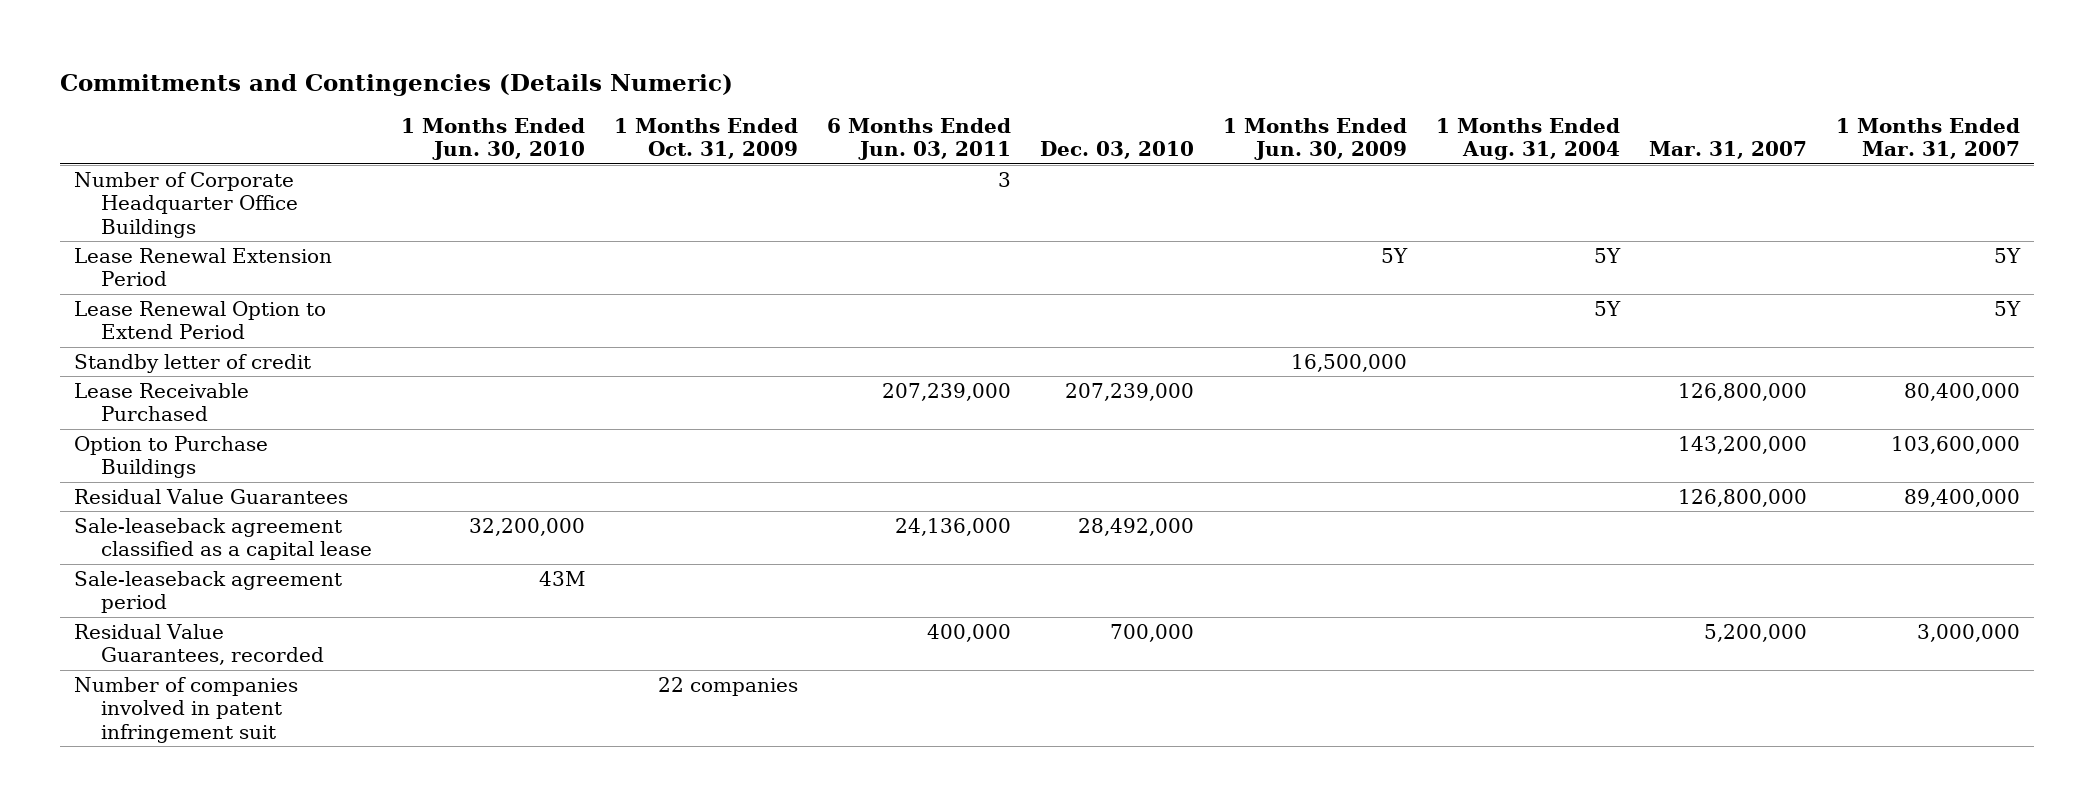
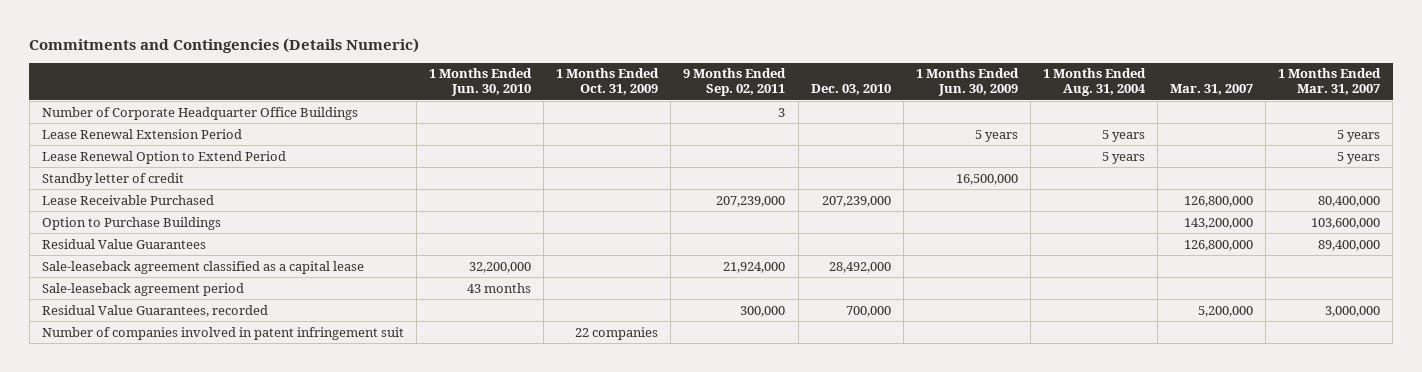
[826,118,1011,161] 6 Months Ended Jun. 03, 2011 -> none
none -> [683,68,787,97] 9 Months Ended Sep. 02, 2011
[1380,247,1408,263] 5Y -> [974,129,1018,142] 5 years
[1593,247,1621,263] 5Y -> [1101,129,1145,142] 5 years
[1993,247,2021,263] 5Y -> [1337,129,1381,142] 5 years
[1593,300,1621,316] 5Y -> [1101,151,1145,164] 5 years
[1993,300,2021,316] 5Y -> [1337,151,1381,164] 5 years
[538,570,585,586] 43M -> [467,282,532,293] 43 months

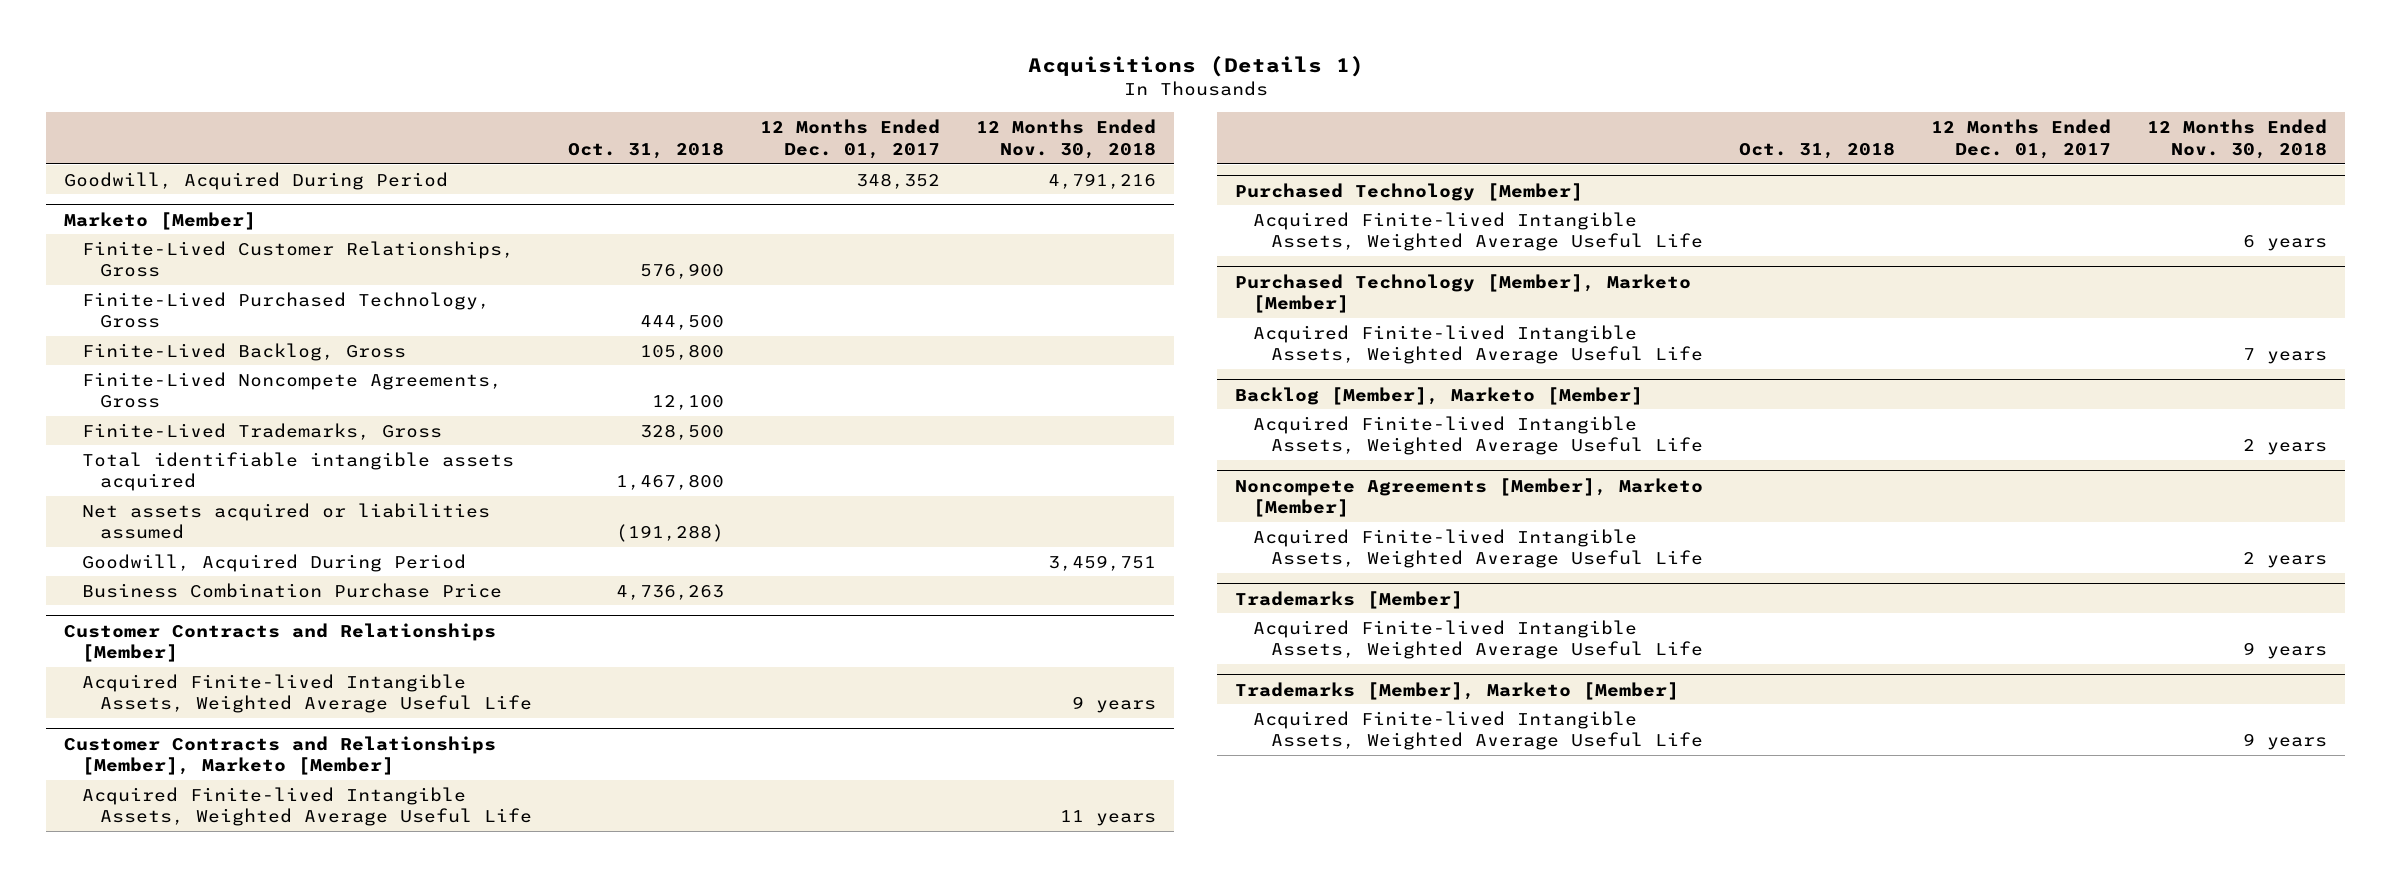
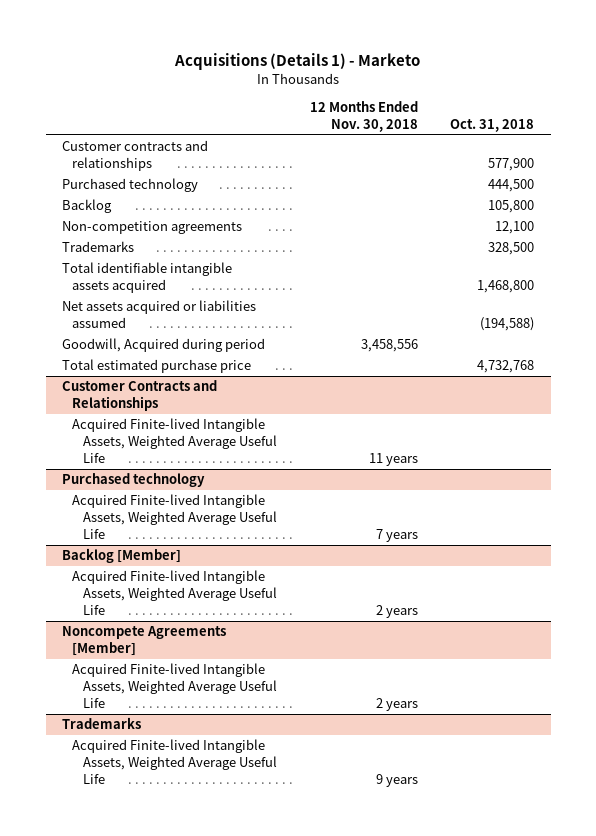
[1027,56,1364,78] Acquisitions (Details 1) -> [174,53,421,71] Acquisitions (Details 1) - Marketo
[760,119,941,159] 12 Months Ended Dec. 01, 2017 -> none
[63,211,256,230] Marketo [Member] -> none
[82,240,515,278] Finite-Lived Customer Relationships, Gross -> none
[82,291,491,329] Finite-Lived Purchased Technology, Gross -> none
[82,342,407,361] Finite-Lived Backlog, Gross -> none
[82,371,503,409] Finite-Lived Noncompete Agreements, Gross -> none
[82,422,443,440] Finite-Lived Trademarks, Gross -> none
[82,451,515,492] Total identifiable intangible assets acquired -> none
[82,502,491,540] Net assets acquired or liabilities assumed -> none
[82,553,467,572] Goodwill, Acquired During Period -> none
[82,582,503,598] Business Combination Purchase Price -> none
[63,735,496,776] Customer Contracts and Relationships [Member], Marketo [Member] -> none
[82,786,533,827] Acquired Finite-lived Intangible Assets, Weighted Average Useful Life -> none
[1234,273,1691,314] Purchased Technology [Member], Marketo [Member] -> none
[1253,324,1704,365] Acquired Finite-lived Intangible Assets, Weighted Average Useful Life -> none
none -> [61,140,208,172] Customer contracts and relationships
none -> [61,178,198,193] Purchased technology
none -> [61,199,112,214] Backlog
none -> [61,221,242,235] Non-competition agreements
none -> [61,241,134,253] Trademarks
none -> [61,262,232,294] Total identifiable intangible assets acquired
none -> [61,300,256,329] Net assets acquired or liabilities assumed
[63,171,448,190] Goodwill, Acquired During Period -> [61,338,265,353] Goodwill, Acquired during period
[1048,172,1157,189] 4,791,216 -> [360,339,418,353] 3,458,556
none -> [61,359,251,374] Total estimated purchase price
[63,622,496,663] Customer Contracts and Relationships [Member] -> [61,380,217,412] Customer Contracts and Relationships
[1072,696,1157,714] 9 years -> [368,452,418,466] 11 years
[1234,182,1583,201] Purchased Technology [Member] -> [61,473,205,488] Purchased technology
[2243,235,2328,252] 6 years -> [375,528,418,542] 7 years
[1234,386,1643,405] Backlog [Member], Marketo [Member] -> [61,548,181,564] Backlog [Member]
[1234,477,1703,518] Noncompete Agreements [Member], Marketo [Member] -> [61,626,226,657] Noncompete Agreements [Member]
[1234,590,1463,609] Trademarks [Member] -> [61,717,141,730] Trademarks
[1234,681,1679,700] Trademarks [Member], Marketo [Member] -> none
[1253,710,1704,751] Acquired Finite-lived Intangible Assets, Weighted Average Useful Life -> none

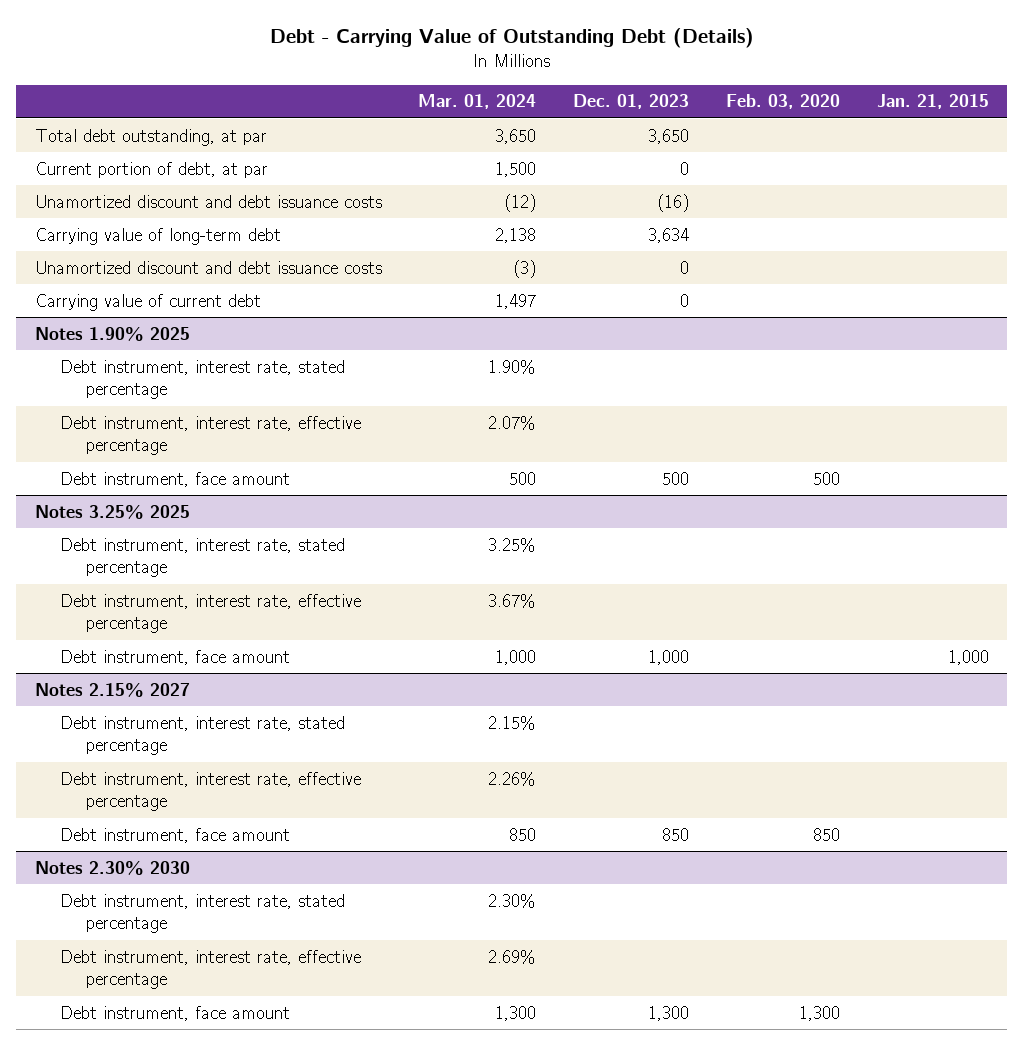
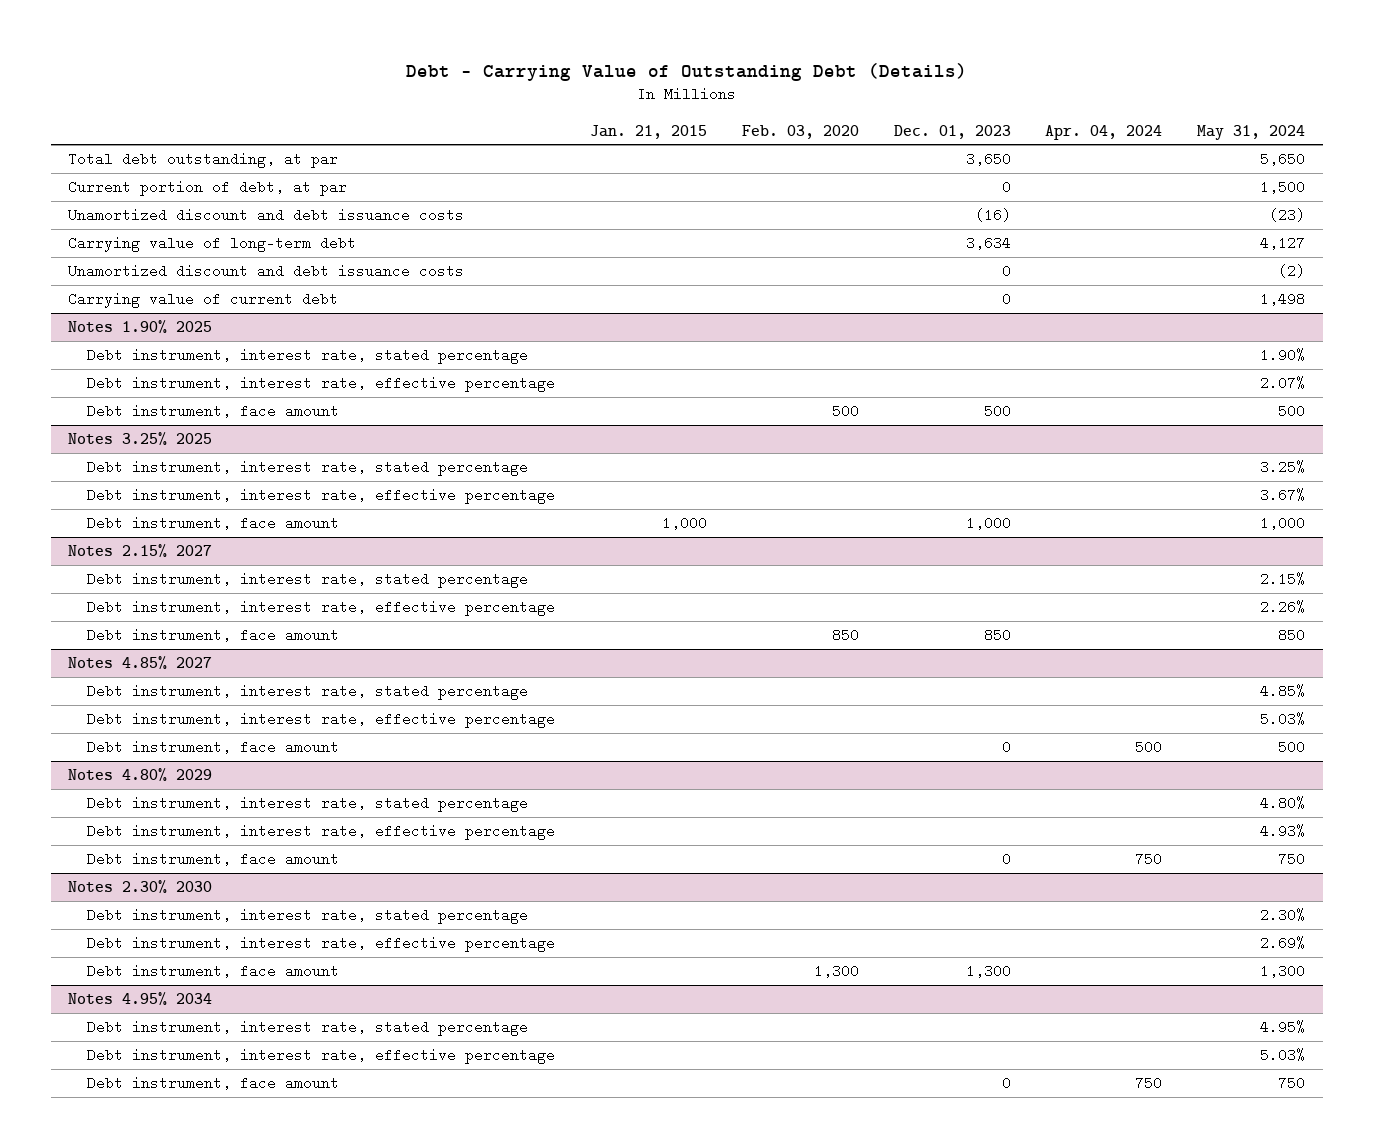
[418,94,537,110] Mar. 01, 2024 -> none
none -> [1045,124,1163,140] Apr. 04, 2024
none -> [1197,124,1306,140] May 31, 2024
none -> [68,656,213,670] Notes 4.85% 2027
none -> [86,684,528,701] Debt instrument, interest rate, stated percentage
none -> [86,712,555,729] Debt instrument, interest rate, effective percentage
none -> [86,740,339,755] Debt instrument, face amount
none -> [68,768,213,782] Notes 4.80% 2029
none -> [86,796,528,813] Debt instrument, interest rate, stated percentage
none -> [86,824,555,841] Debt instrument, interest rate, effective percentage
none -> [86,852,339,867] Debt instrument, face amount
none -> [68,992,213,1006] Notes 4.95% 2034
none -> [86,1020,528,1037] Debt instrument, interest rate, stated percentage
none -> [86,1048,555,1065] Debt instrument, interest rate, effective percentage
none -> [86,1076,339,1091] Debt instrument, face amount

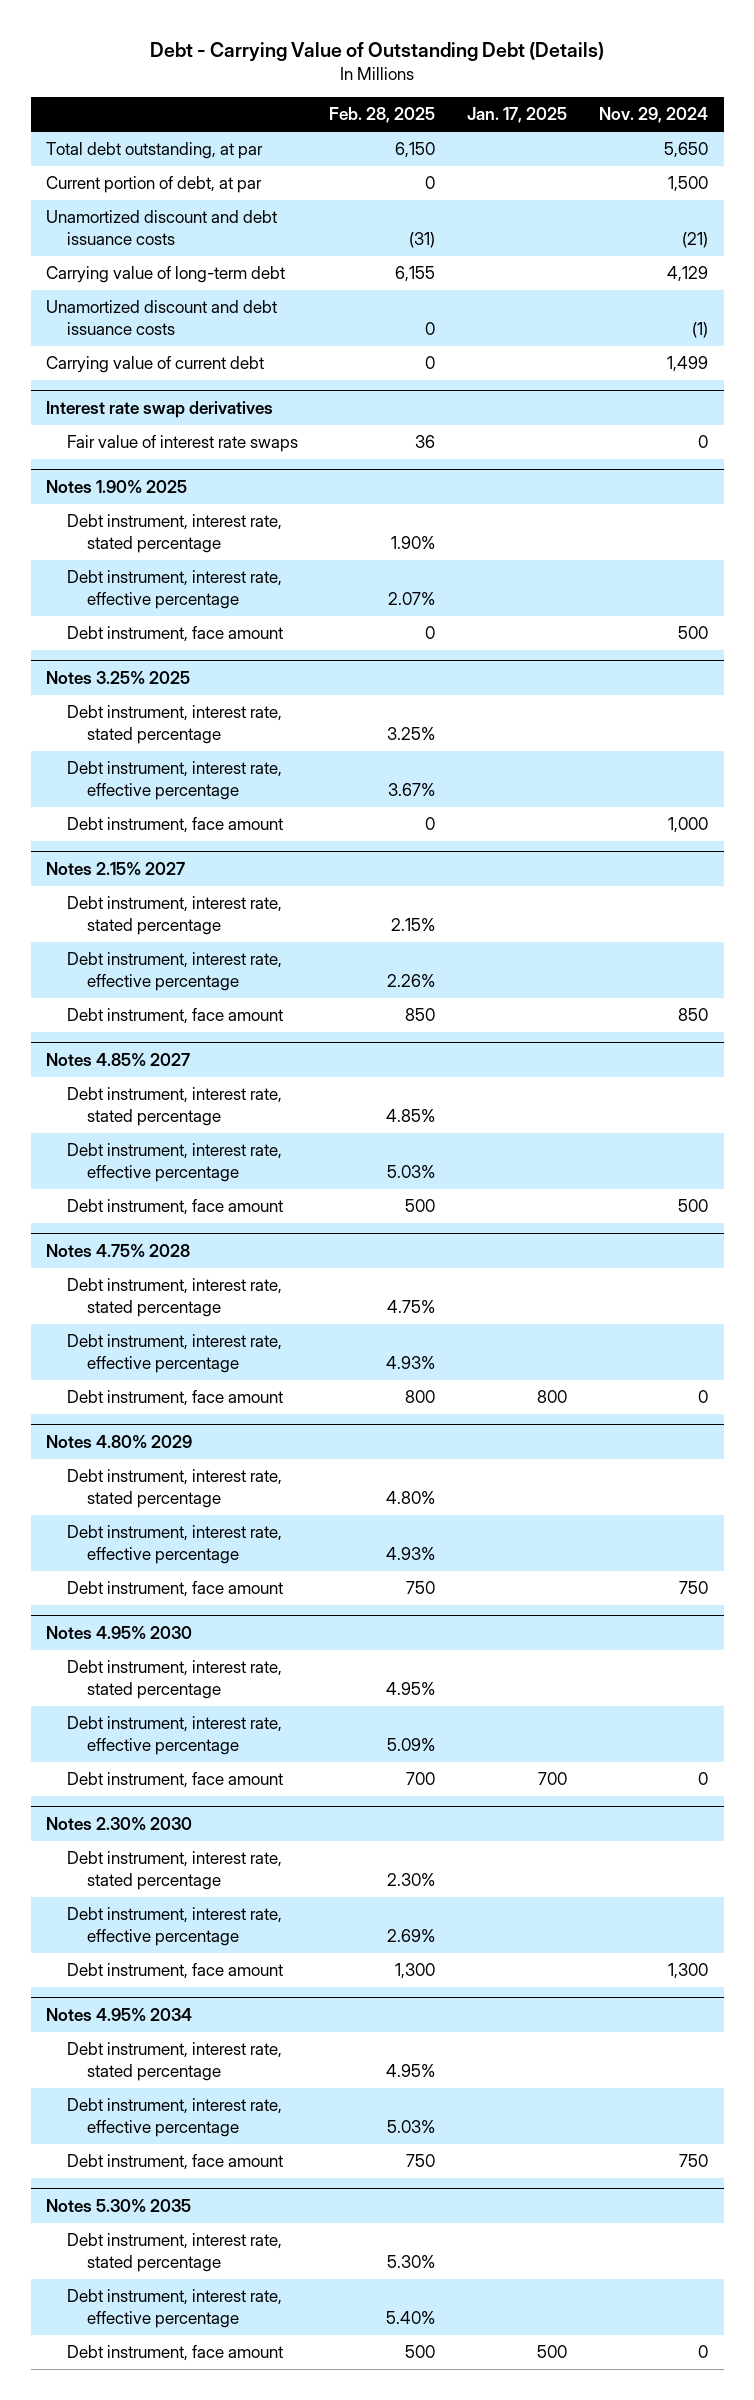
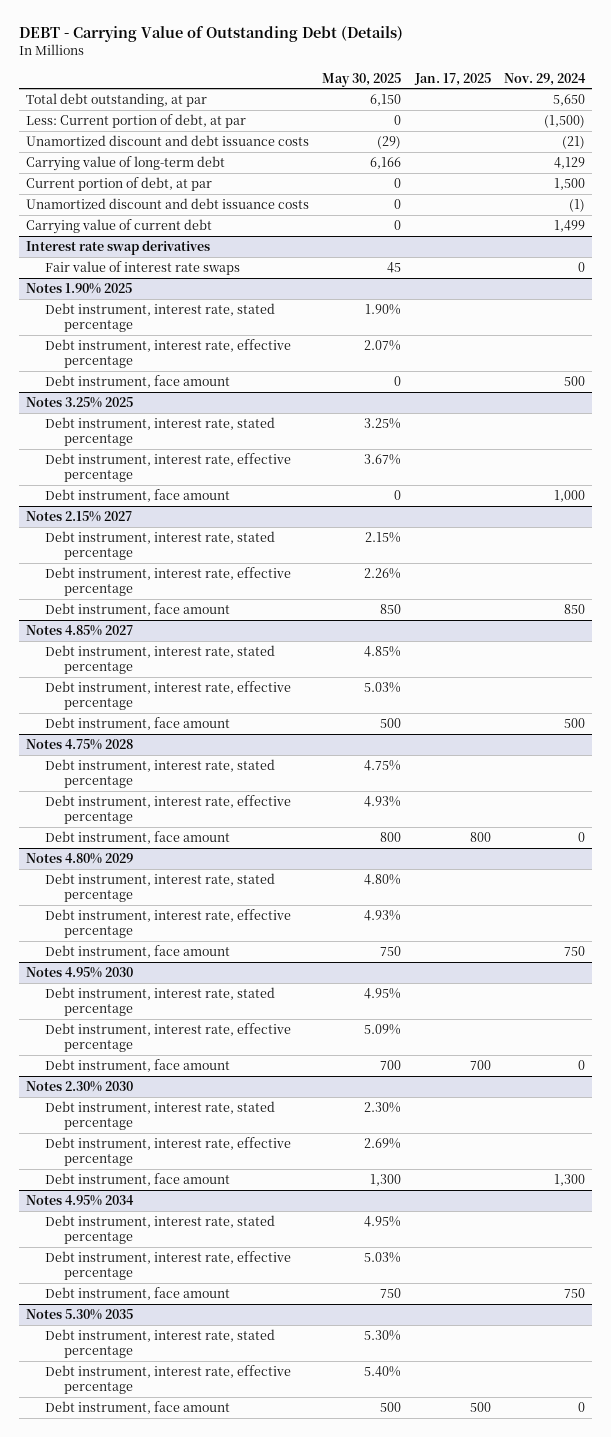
[150,41,605,61] Debt - Carrying Value of Outstanding Debt (Details) -> [18,26,403,43] DEBT - Carrying Value of Outstanding Debt (Details)
[329,107,436,124] Feb. 28, 2025 -> none
none -> [322,72,402,87] May 30, 2025
none -> [25,113,246,128] Less: Current portion of debt, at par
[46,176,263,194] Current portion of debt, at par -> [25,176,212,191] Current portion of debt, at par

